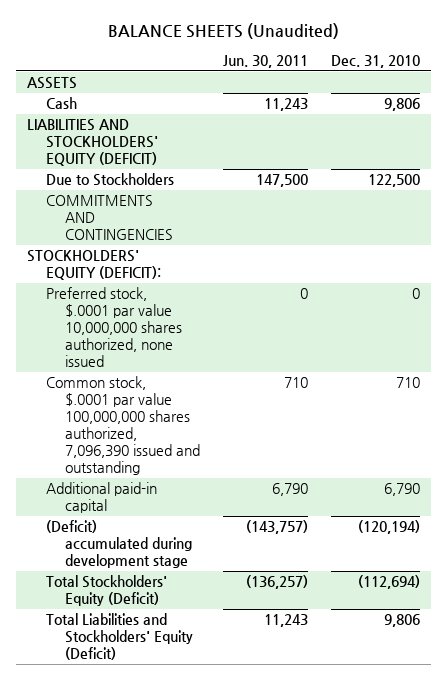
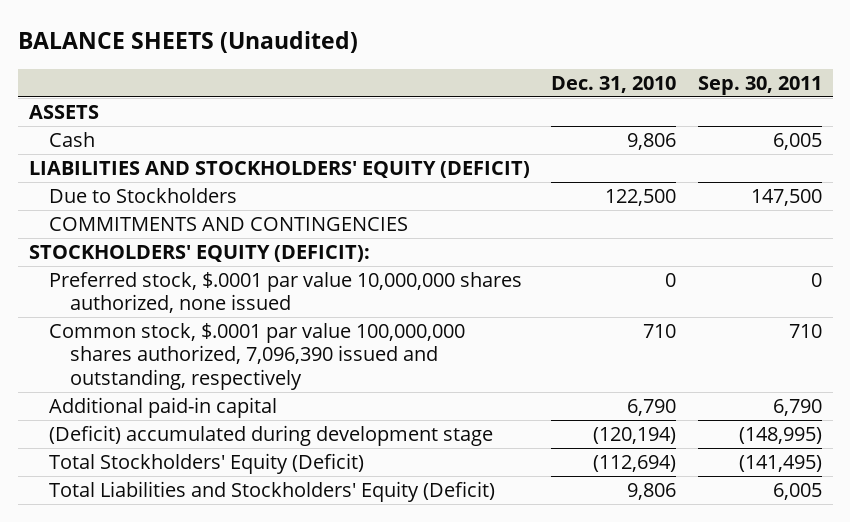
[223,55,309,69] Jun. 30, 2011 -> none
none -> [697,75,822,95] Sep. 30, 2011
[46,376,201,476] Common stock, $.0001 par value 100,000,000 shares authorized, 7,096,390 issued and outstanding -> [49,323,466,390] Common stock, $.0001 par value 100,000,000 shares authorized, 7,096,390 issued and outstanding, respectively

